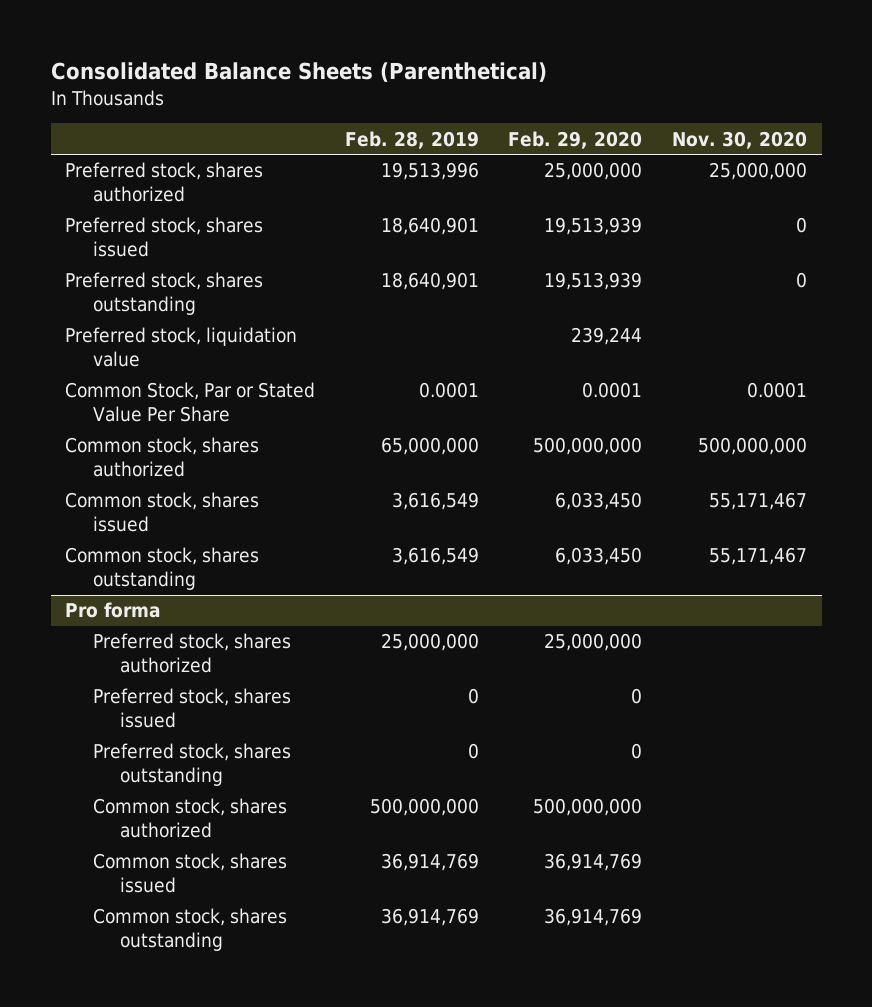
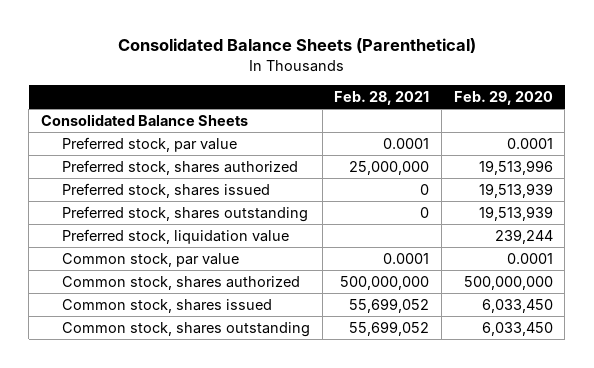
[344,130,479,149] Feb. 28, 2019 -> none
[671,130,807,149] Nov. 30, 2020 -> none
none -> [334,90,430,105] Feb. 28, 2021
none -> [41,113,249,126] Consolidated Balance Sheets
none -> [62,136,238,152] Preferred stock, par value
[544,162,643,181] 25,000,000 -> [478,159,553,175] 19,513,996
[65,382,316,422] Common Stock, Par or Stated Value Per Share -> [62,252,240,267] Common stock, par value
[65,602,162,619] Pro forma -> none
[92,633,291,673] Preferred stock, shares authorized -> none
[92,688,291,728] Preferred stock, shares issued -> none
[92,743,291,786] Preferred stock, shares outstanding -> none
[92,798,287,838] Common stock, shares authorized -> none
[92,853,287,893] Common stock, shares issued -> none
[92,908,287,951] Common stock, shares outstanding -> none

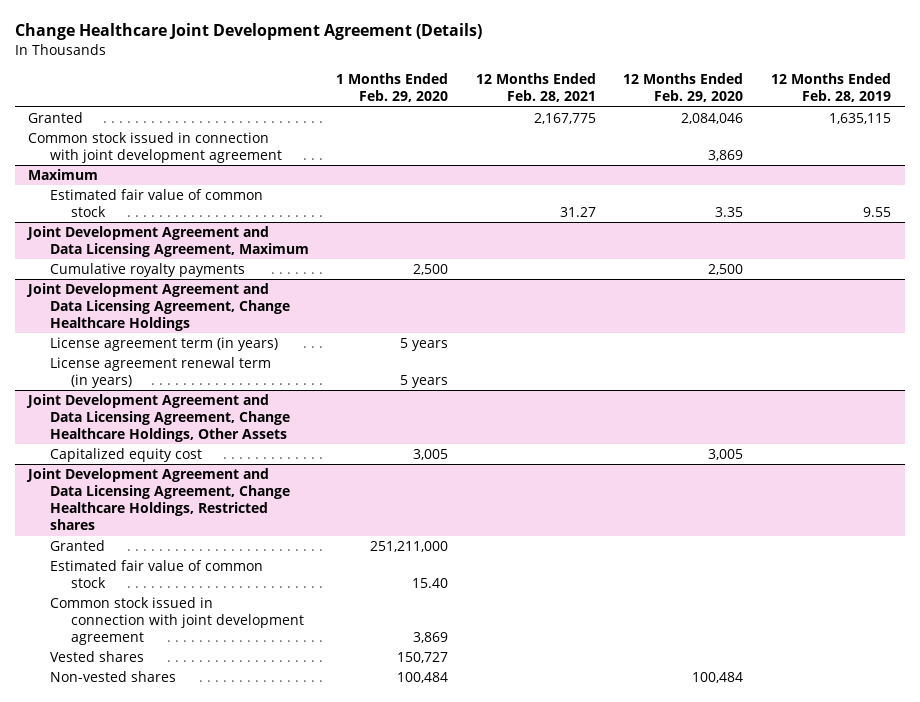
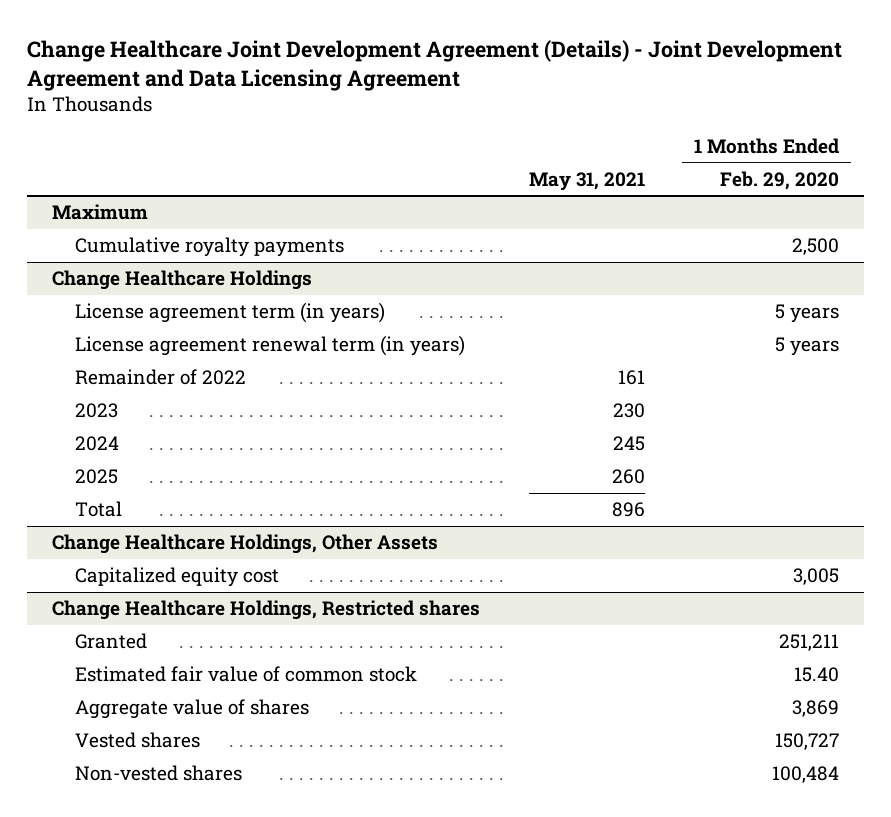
[14,23,482,41] Change Healthcare Joint Development Agreement (Details) -> [27,39,843,91] Change Healthcare Joint Development Agreement (Details) - Joint Development Agreement and Data Licensing Agreement
[475,73,596,103] 12 Months Ended Feb. 28, 2021 -> none
[623,73,744,103] 12 Months Ended Feb. 29, 2020 -> none
[771,73,892,103] 12 Months Ended Feb. 28, 2019 -> none
none -> [528,171,645,191] May 31, 2021
[28,112,84,124] Granted -> none
[28,132,282,164] Common stock issued in connection with joint development agreement -> none
[49,189,263,218] Estimated fair value of common stock -> none
[26,226,309,258] Joint Development Agreement and Data Licensing Agreement, Maximum -> none
[26,283,290,332] Joint Development Agreement and Data Licensing Agreement, Change Healthcare Holdings -> none
none -> [51,270,312,291] Change Healthcare Holdings
[26,394,290,443] Joint Development Agreement and Data Licensing Agreement, Change Healthcare Holdings, Other Assets -> none
none -> [74,369,246,386] Remainder of 2022
none -> [74,403,118,419] 2023
none -> [74,436,119,452] 2024
none -> [74,469,118,485] 2025
none -> [74,501,122,518] Total
none -> [51,534,438,555] Change Healthcare Holdings, Other Assets
[26,468,290,531] Joint Development Agreement and Data Licensing Agreement, Change Healthcare Holdings, Restricted shares -> none
none -> [51,600,480,621] Change Healthcare Holdings, Restricted shares
[370,541,449,553] 251,211,000 -> [779,634,840,652] 251,211
[49,597,305,646] Common stock issued in connection with joint development agreement -> [74,699,309,720] Aggregate value of shares

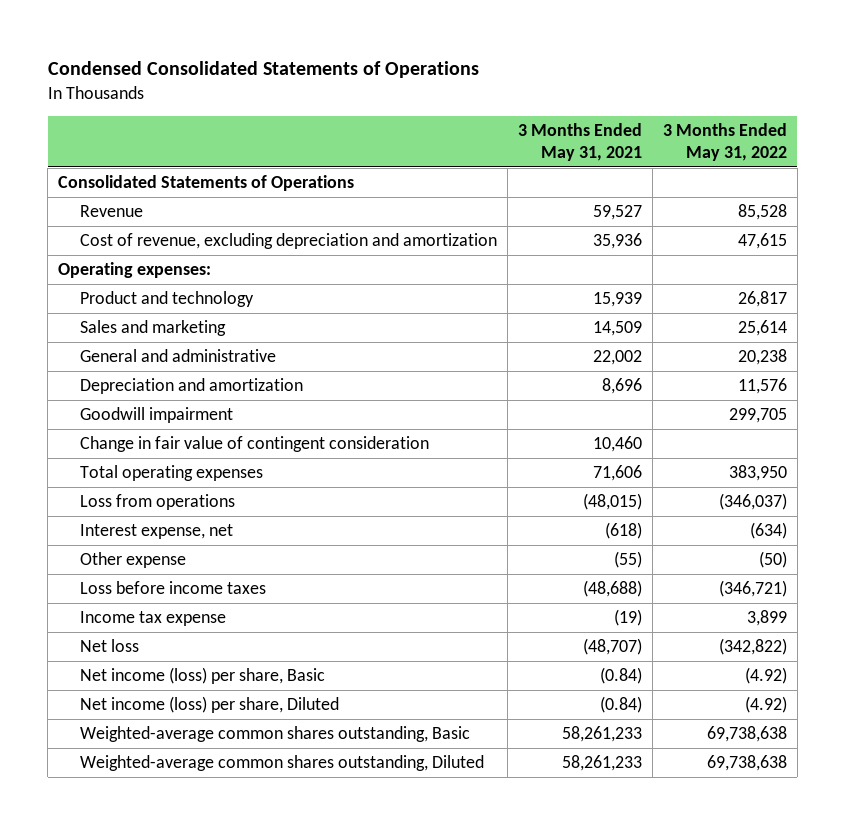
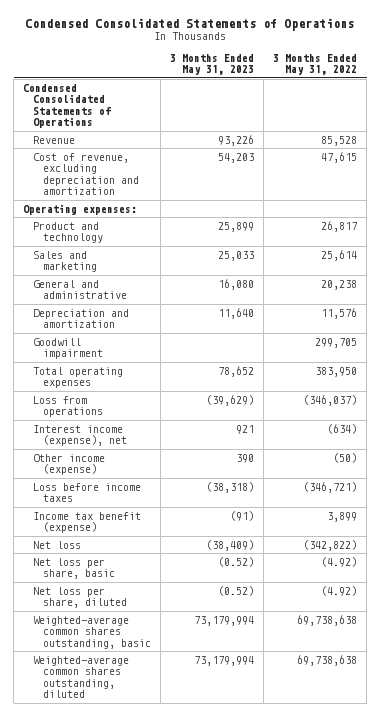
[517,123,642,161] 3 Months Ended May 31, 2021 -> none
none -> [170,53,255,76] 3 Months Ended May 31, 2023
[58,175,355,192] Consolidated Statements of Operations -> [23,83,112,129] Condensed Consolidated Statements of Operations
[79,436,429,453] Change in fair value of contingent consideration -> none
[79,524,233,540] Interest expense, net -> [33,424,128,447] Interest income (expense), net
[79,552,186,569] Other expense -> [33,453,106,476] Other income (expense)
[79,611,226,627] Income tax expense -> [33,511,142,534] Income tax benefit (expense)
[79,667,325,685] Net income (loss) per share, Basic -> [33,557,116,580] Net loss per share, basic
[79,696,339,714] Net income (loss) per share, Diluted -> [33,586,128,609] Net loss per share, diluted
[79,726,470,743] Weighted-average common shares outstanding, Basic -> [33,615,152,649] Weighted-average common shares outstanding, basic
[79,755,484,772] Weighted-average common shares outstanding, Diluted -> [33,655,130,699] Weighted-average common shares outstanding, diluted

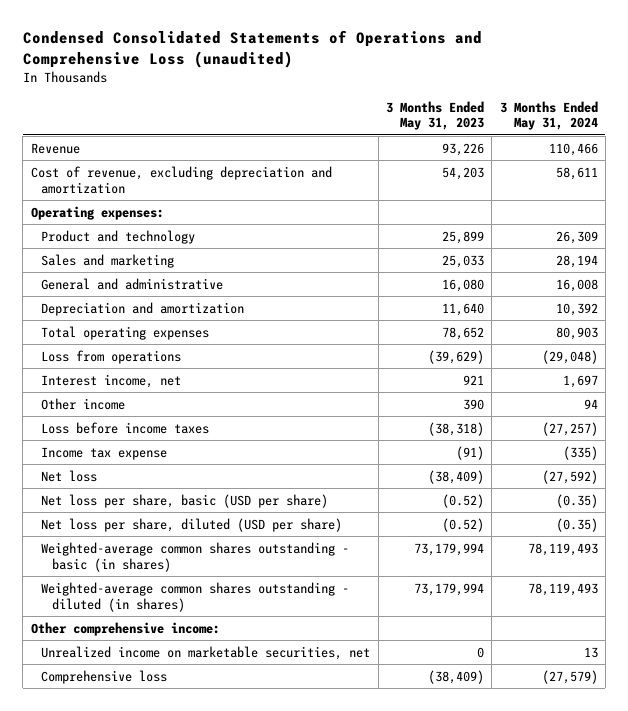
[25,17,355,31] Condensed Consolidated Statements of Operations -> [22,30,482,68] Condensed Consolidated Statements of Operations and Comprehensive Loss (unaudited)
[273,53,358,76] 3 Months Ended May 31, 2022 -> none
none -> [499,100,598,131] 3 Months Ended May 31, 2024
[23,83,112,129] Condensed Consolidated Statements of Operations -> none
[33,337,104,360] Goodwill impairment -> none
[33,424,128,447] Interest income (expense), net -> [41,373,182,388] Interest income, net
[33,453,106,476] Other income (expense) -> [41,397,126,410] Other income
[33,511,142,534] Income tax benefit (expense) -> [41,446,168,460] Income tax expense
[33,557,116,580] Net loss per share, basic -> [41,493,329,508] Net loss per share, basic (USD per share)
[33,586,128,609] Net loss per share, diluted -> [41,517,343,532] Net loss per share, diluted (USD per share)
[33,615,152,649] Weighted-average common shares outstanding, basic -> [41,541,350,572] Weighted-average common shares outstanding - basic (in shares)
[33,655,130,699] Weighted-average common shares outstanding, diluted -> [41,581,350,612] Weighted-average common shares outstanding - diluted (in shares)
none -> [30,621,220,636] Other comprehensive income:
none -> [41,645,371,660] Unrealized income on marketable securities, net
none -> [41,669,168,684] Comprehensive loss

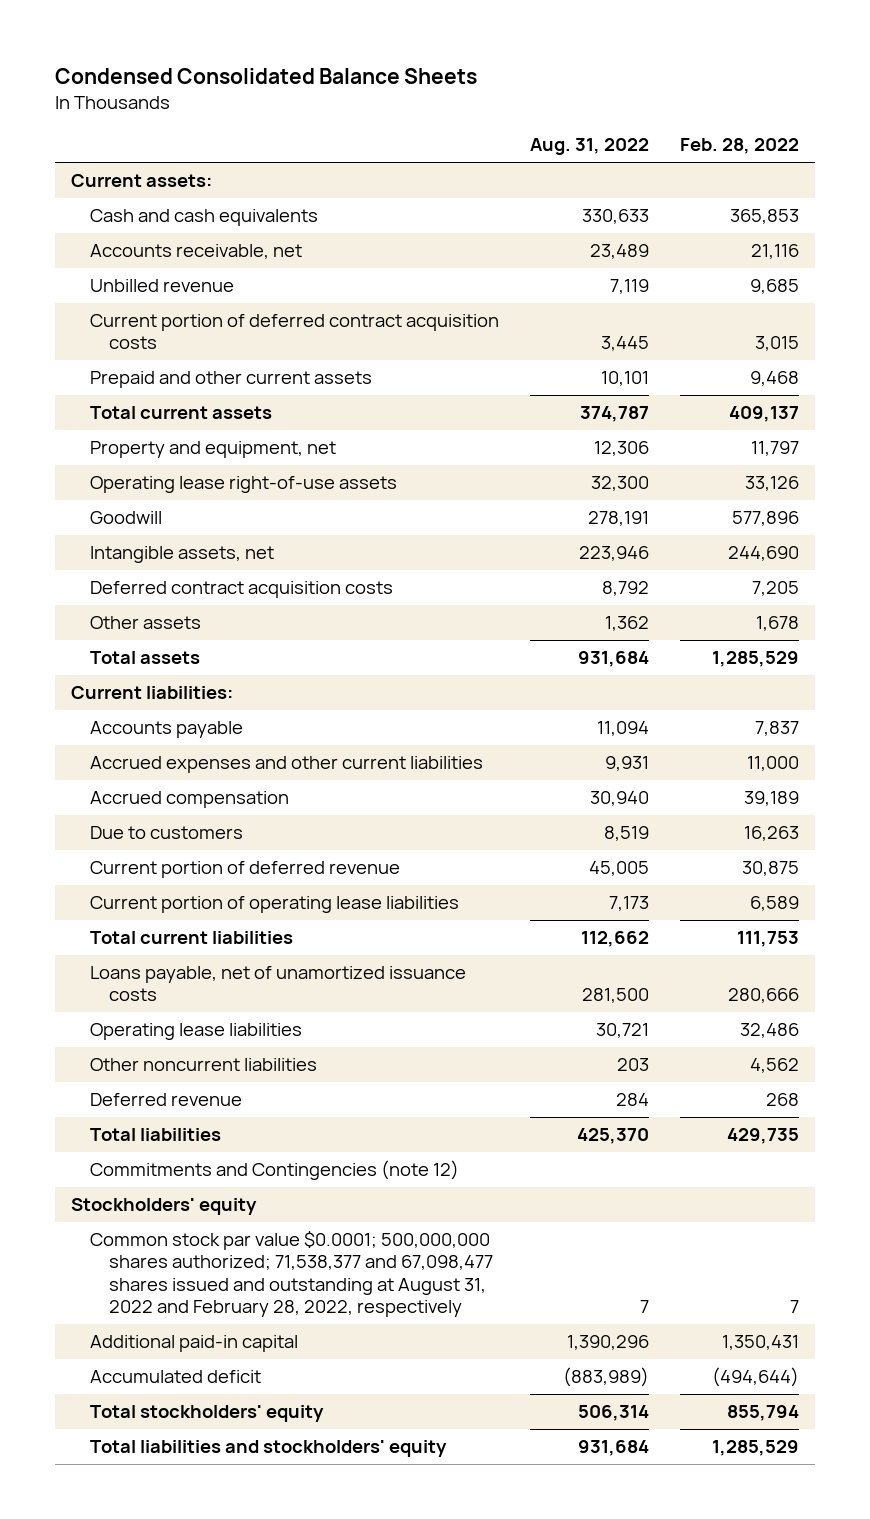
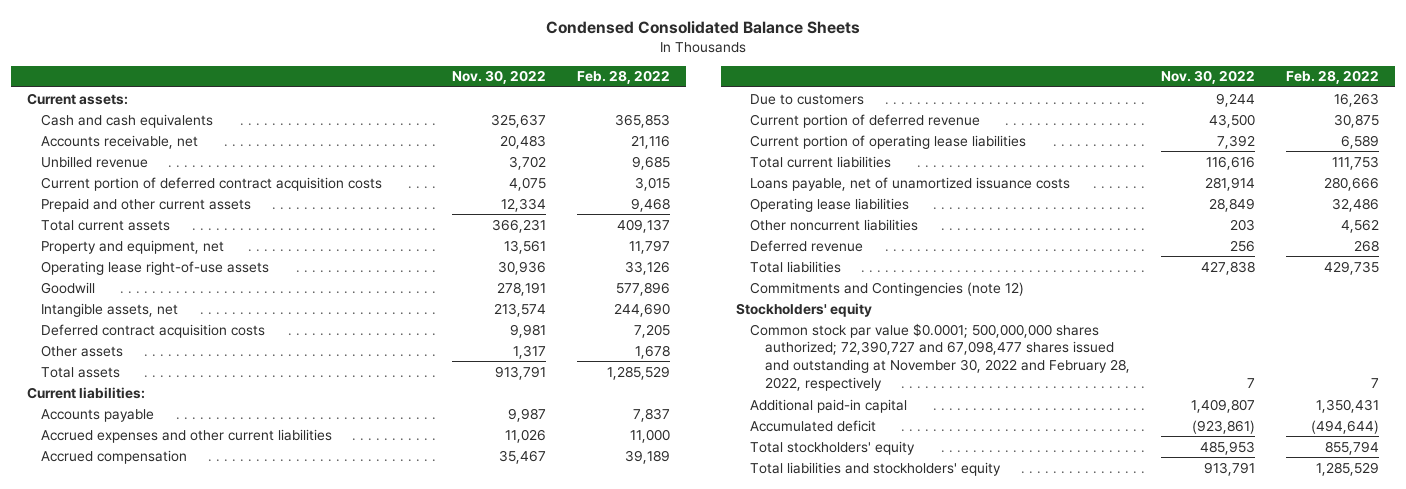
[529,138,649,156] Aug. 31, 2022 -> none
none -> [451,70,546,85] Nov. 30, 2022
[89,1231,493,1317] Common stock par value $0.0001; 500,000,000 shares authorized; 71,538,377 and 67,098,477 shares issued and outstanding at August 31, 2022 and February 28, 2022, respectively -> [750,322,1130,391] Common stock par value $0.0001; 500,000,000 shares authorized; 72,390,727 and 67,098,477 shares issued and outstanding at November 30, 2022 and February 28, 2022, respectively

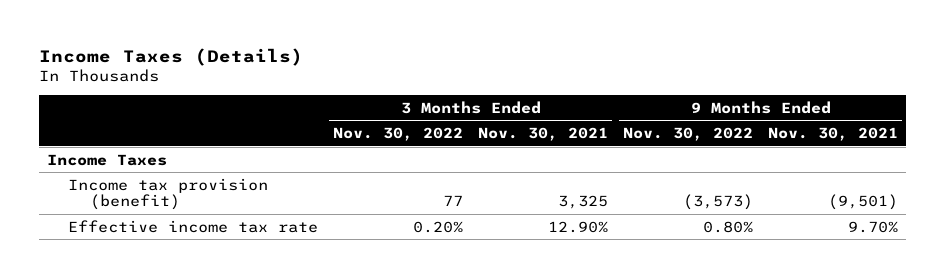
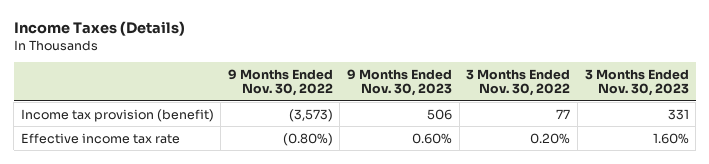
[478,127,609,142] Nov. 30, 2021 -> none
[768,127,899,142] Nov. 30, 2021 -> none
none -> [347,68,453,97] 9 Months Ended Nov. 30, 2023
none -> [584,68,689,97] 3 Months Ended Nov. 30, 2023
[46,153,167,166] Income Taxes -> none
[703,220,754,233] 0.80% -> [282,132,333,146] (0.80%)

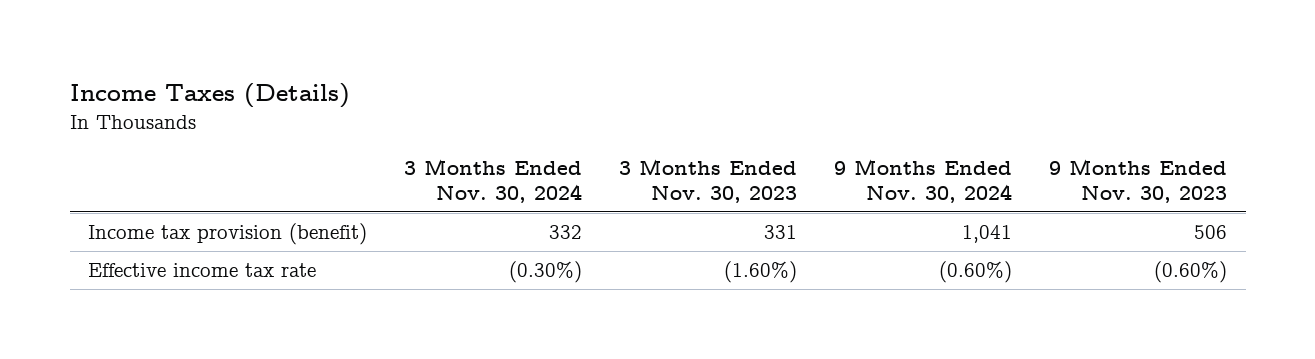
[227,68,333,97] 9 Months Ended Nov. 30, 2022 -> none
[466,68,571,97] 3 Months Ended Nov. 30, 2022 -> none
none -> [404,159,583,203] 3 Months Ended Nov. 30, 2024
none -> [834,159,1013,203] 9 Months Ended Nov. 30, 2024
[412,132,453,144] 0.60% -> [1154,261,1228,284] (0.60%)
[652,132,689,144] 1.60% -> [724,261,798,284] (1.60%)

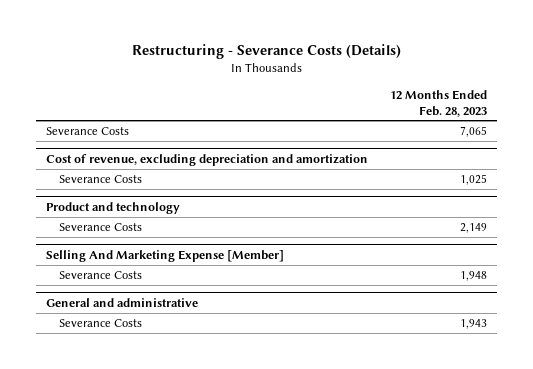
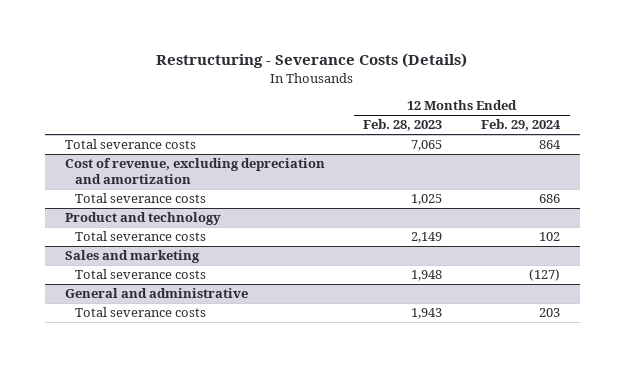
none -> [481,119,562,132] Feb. 29, 2024
[46,126,130,135] Severance Costs -> [64,139,196,150] Total severance costs
[58,174,142,183] Severance Costs -> [75,193,207,204] Total severance costs
[58,222,142,231] Severance Costs -> [75,231,207,242] Total severance costs
[46,249,285,262] Selling And Marketing Expense [Member] -> [64,250,200,264] Sales and marketing
[58,270,142,279] Severance Costs -> [75,269,207,280] Total severance costs
[58,318,142,327] Severance Costs -> [75,307,207,318] Total severance costs

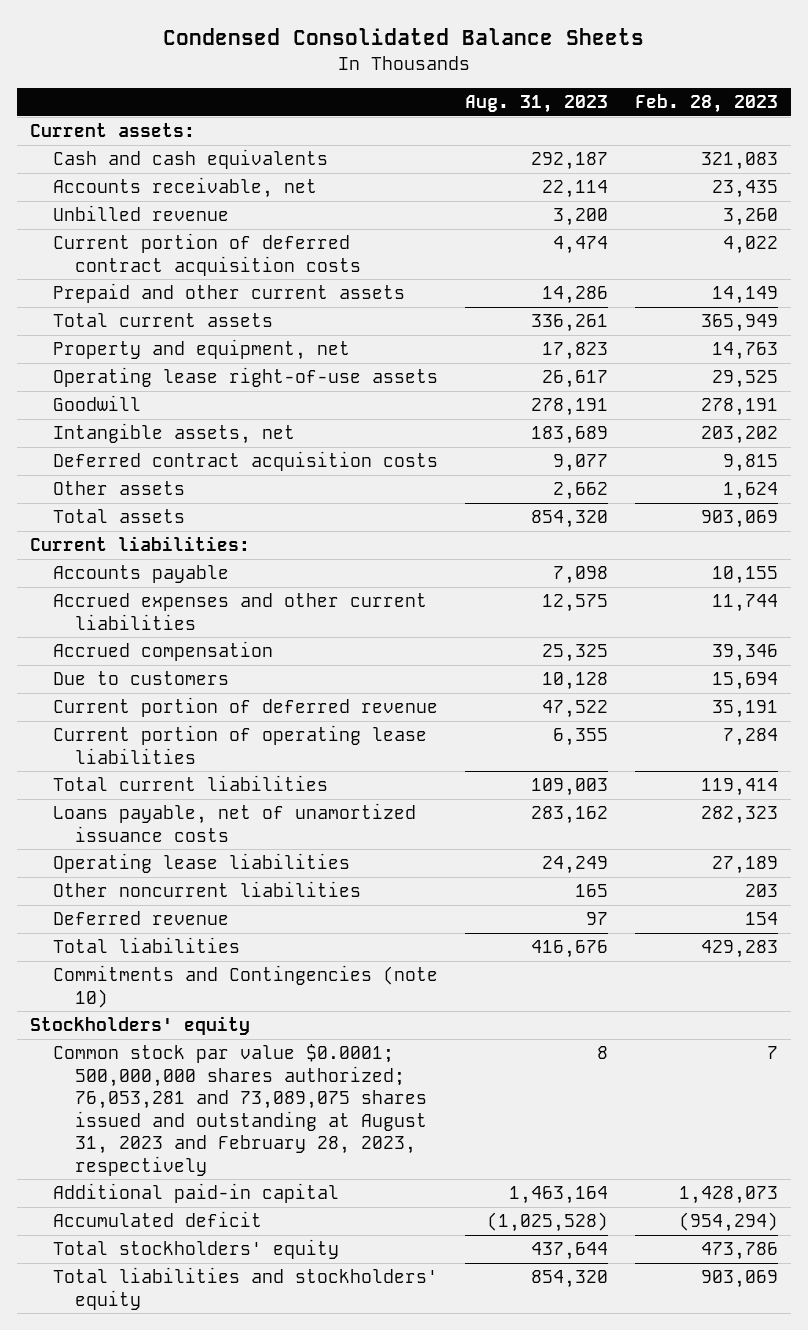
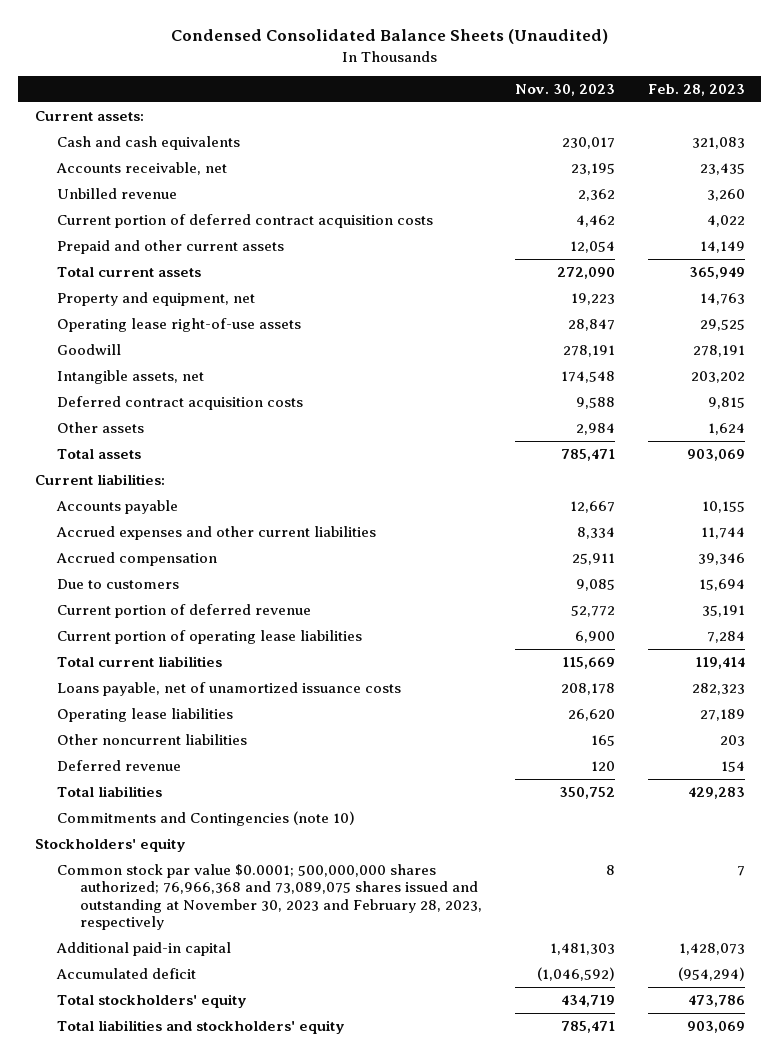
[163,28,645,46] Condensed Consolidated Balance Sheets -> [170,29,608,45] Condensed Consolidated Balance Sheets (Unaudited)
[464,95,608,114] Aug. 31, 2023 -> none
none -> [514,84,615,97] Nov. 30, 2023
[52,1044,428,1176] Common stock par value $0.0001; 500,000,000 shares authorized; 76,053,281 and 73,089,075 shares issued and outstanding at August 31, 2023 and February 28, 2023, respectively -> [57,863,483,931] Common stock par value $0.0001; 500,000,000 shares authorized; 76,966,368 and 73,089,075 shares issued and outstanding at November 30, 2023 and February 28, 2023, respectively

